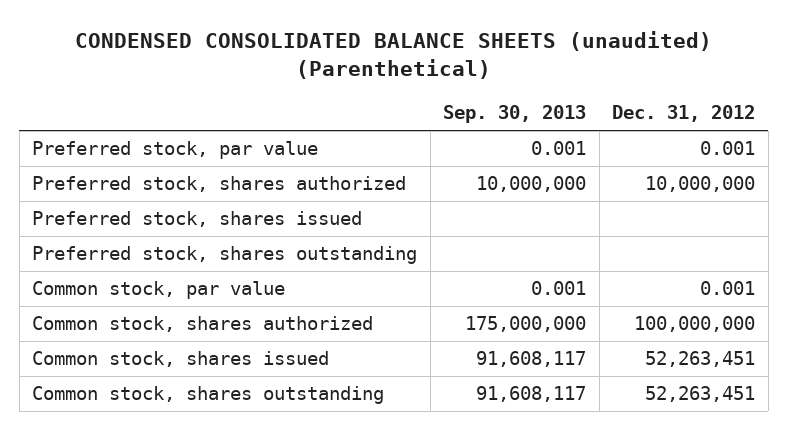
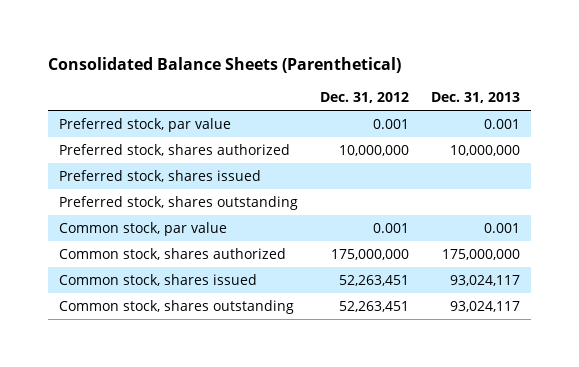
[74,30,712,80] CONDENSED CONSOLIDATED BALANCE SHEETS (unaudited) (Parenthetical) -> [48,57,402,74] Consolidated Balance Sheets (Parenthetical)
[443,105,587,124] Sep. 30, 2013 -> none
none -> [430,92,520,104] Dec. 31, 2013
[634,316,756,333] 100,000,000 -> [331,249,410,261] 175,000,000

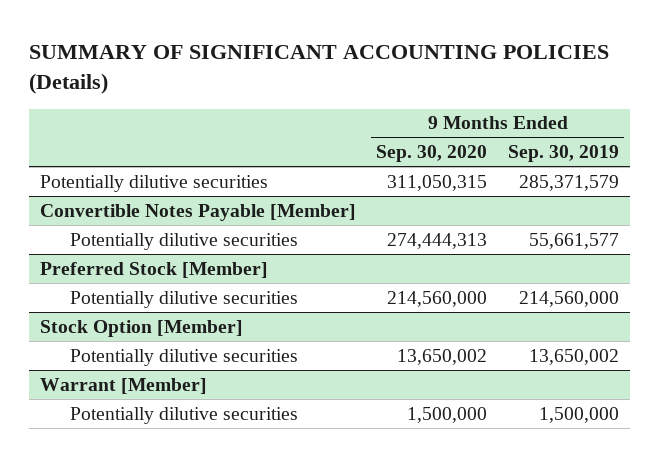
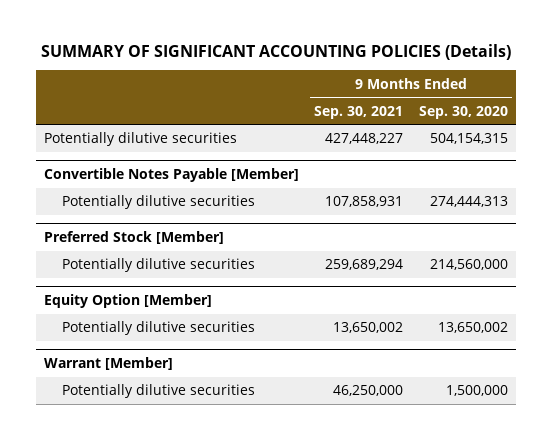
[508,145,620,163] Sep. 30, 2019 -> none
none -> [314,105,404,119] Sep. 30, 2021
[387,174,488,191] 311,050,315 -> [429,133,508,145] 504,154,315
[39,319,243,337] Stock Option [Member] -> [43,293,212,308] Equity Option [Member]

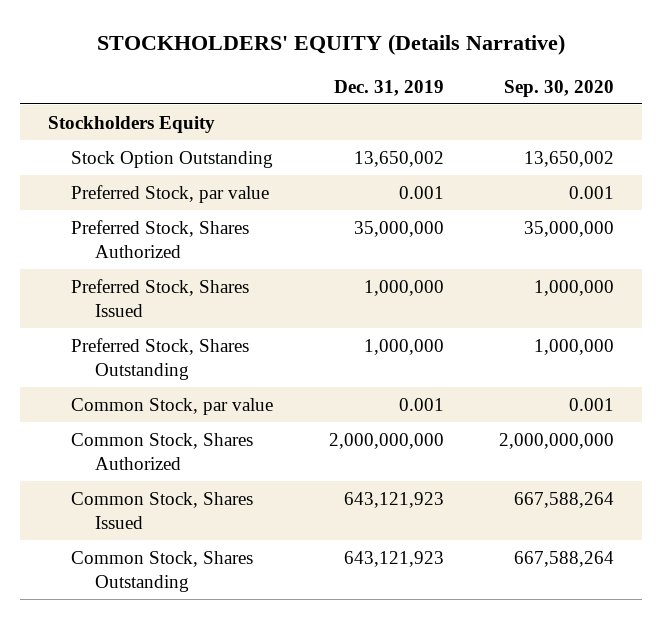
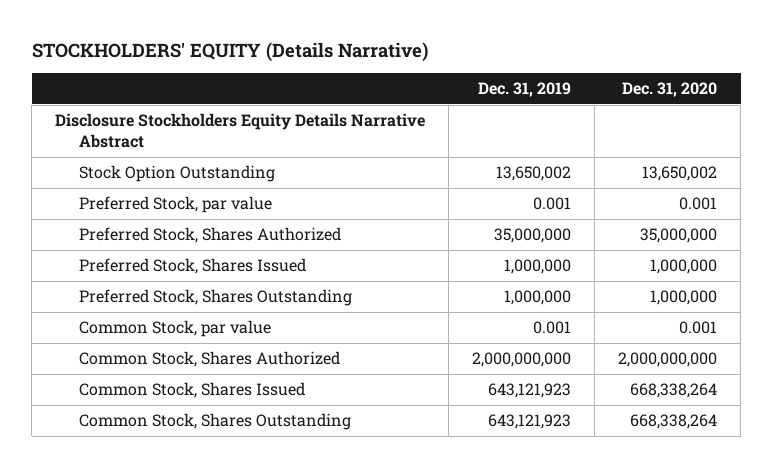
[504,79,615,97] Sep. 30, 2020 -> none
none -> [622,82,718,98] Dec. 31, 2020
[47,115,215,133] Stockholders Equity -> [55,113,426,148] Disclosure Stockholders Equity Details Narrative Abstract

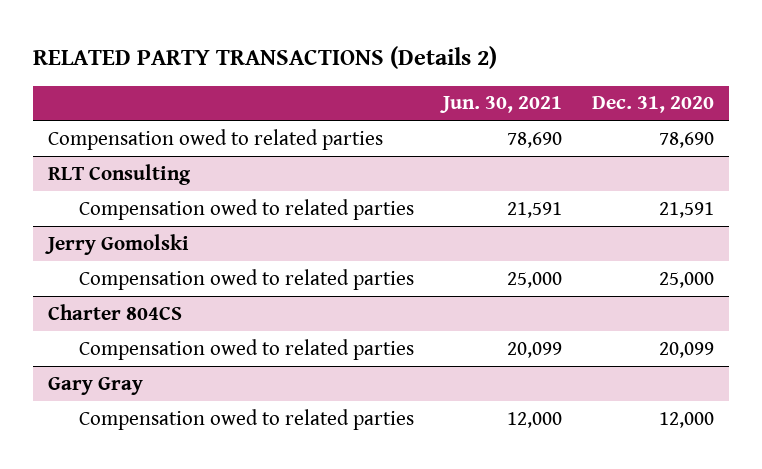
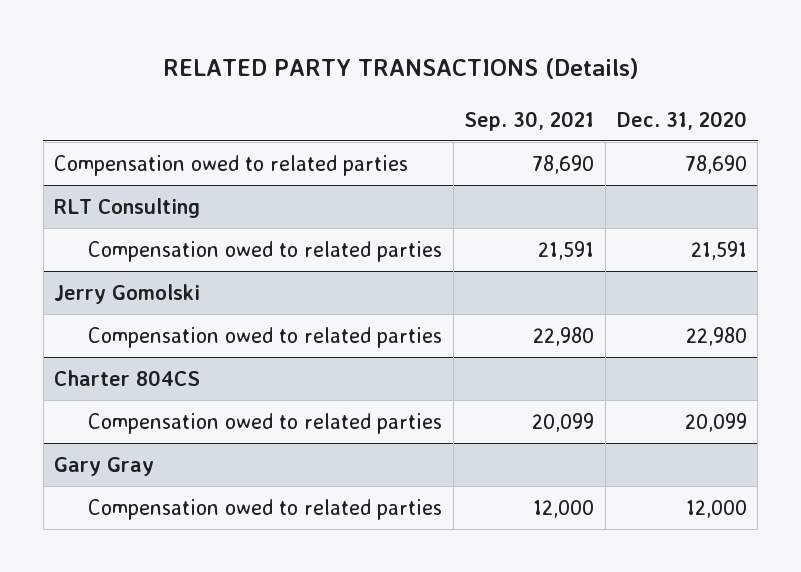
[33,46,498,70] RELATED PARTY TRANSACTIONS (Details 2) -> [162,58,639,80] RELATED PARTY TRANSACTIONS (Details)
[440,96,563,114] Jun. 30, 2021 -> none
none -> [464,110,595,131] Sep. 30, 2021
[658,271,714,288] 25,000 -> [685,326,747,346] 22,980

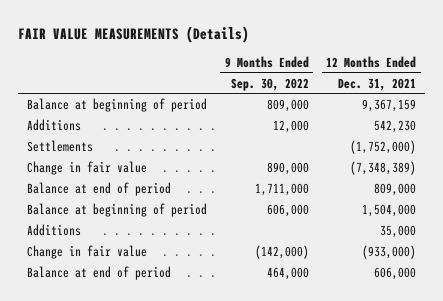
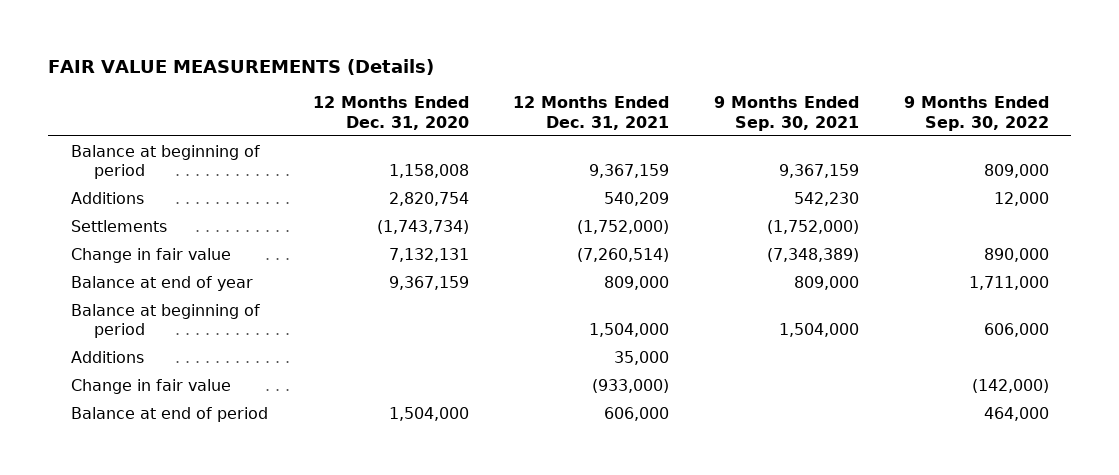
none -> [312,96,469,130] 12 Months Ended Dec. 31, 2020
none -> [713,96,859,131] 9 Months Ended Sep. 30, 2021
[374,120,417,134] 542,230 -> [604,191,670,206] 540,209
[350,161,417,176] (7,348,389) -> [577,247,670,262] (7,260,514)
[27,182,172,197] Balance at end of period -> [70,275,253,291] Balance at end of year

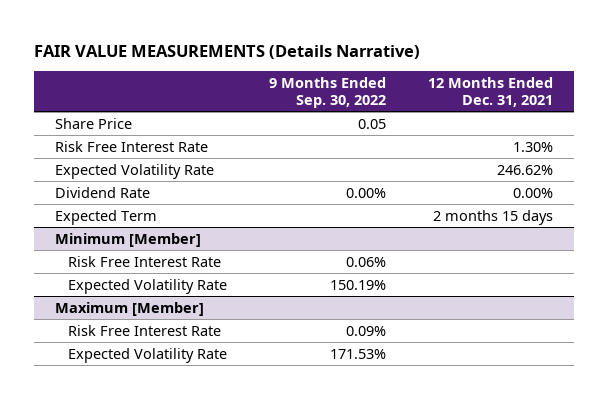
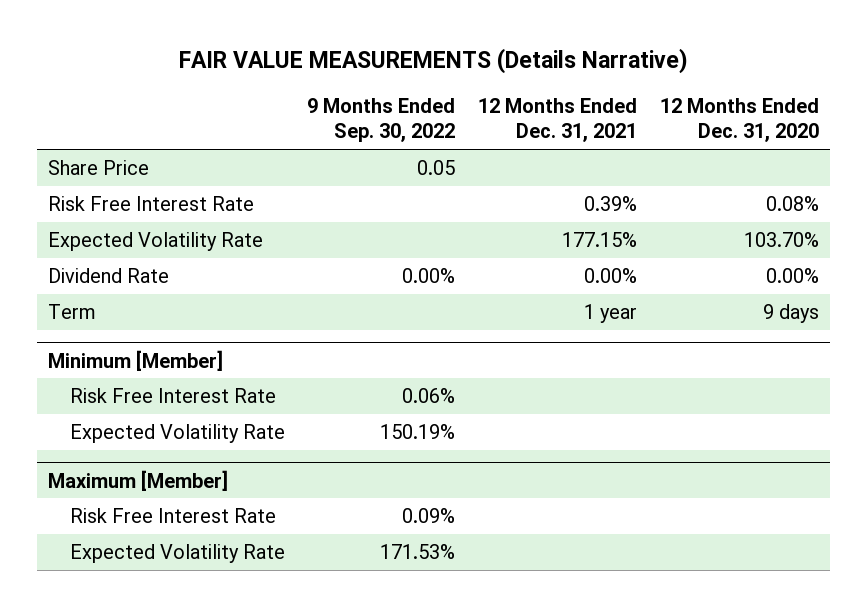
none -> [660,98,820,143] 12 Months Ended Dec. 31, 2020
[513,141,554,152] 1.30% -> [584,196,638,212] 0.39%
[497,164,554,175] 246.62% -> [562,232,638,248] 177.15%
[55,209,158,225] Expected Term -> [48,304,97,320] Term
[433,209,554,225] 2 months 15 days -> [584,304,638,324] 1 year

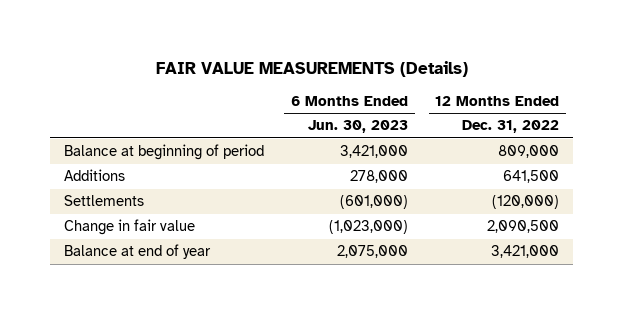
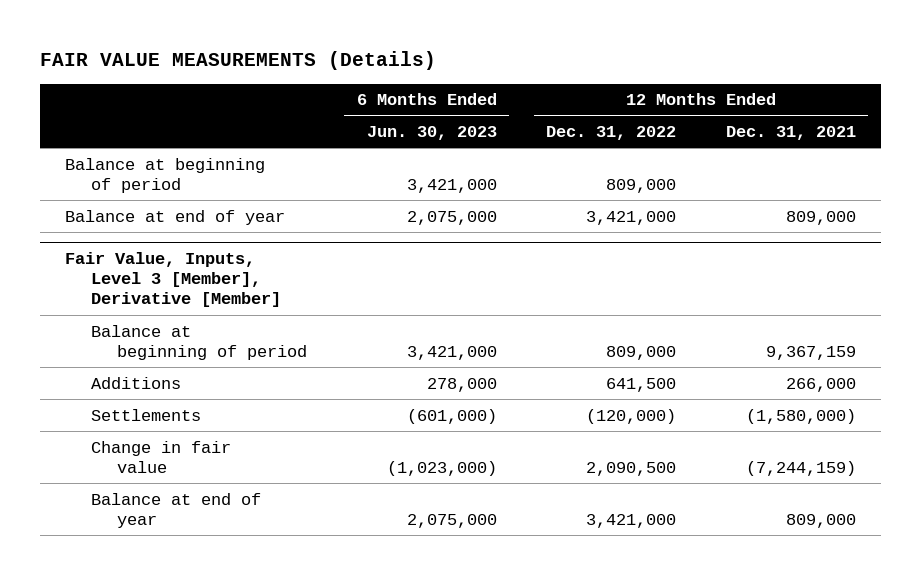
none -> [725,125,856,140] Dec. 31, 2021
none -> [64,209,285,225] Balance at end of year
none -> [64,251,281,308] Fair Value, Inputs, Level 3 [Member], Derivative [Member]
none -> [90,324,308,360] Balance at beginning of period

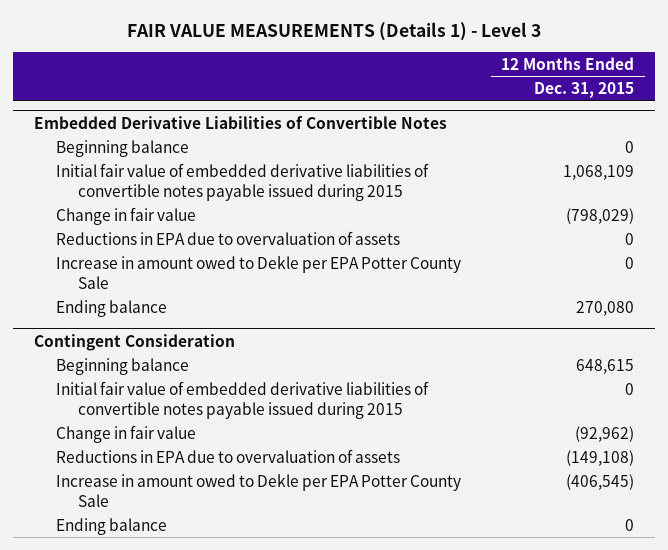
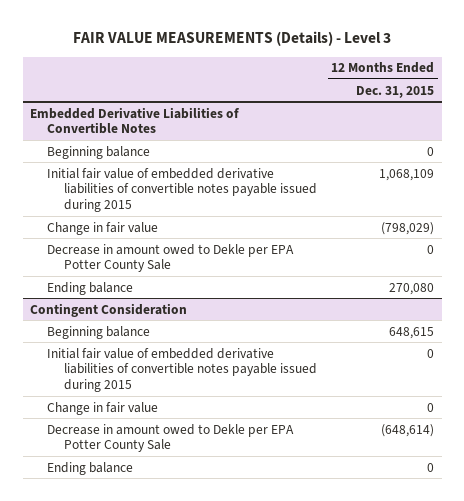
[126,22,541,42] FAIR VALUE MEASUREMENTS (Details 1) - Level 3 -> [73,31,392,47] FAIR VALUE MEASUREMENTS (Details) - Level 3
[55,230,400,245] Reductions in EPA due to overvaluation of assets -> none
[55,255,461,289] Increase in amount owed to Dekle per EPA Potter County Sale -> [46,243,294,273] Decrease in amount owed to Dekle per EPA Potter County Sale
[55,448,400,463] Reductions in EPA due to overvaluation of assets -> none
[575,425,635,442] (92,962) -> [427,402,435,412] 0
[55,473,461,507] Increase in amount owed to Dekle per EPA Potter County Sale -> [46,423,294,453] Decrease in amount owed to Dekle per EPA Potter County Sale
[566,473,635,490] (406,545) -> [381,423,435,437] (648,614)

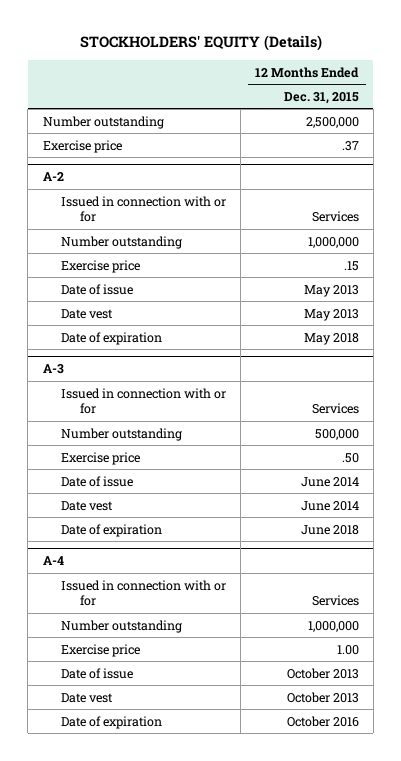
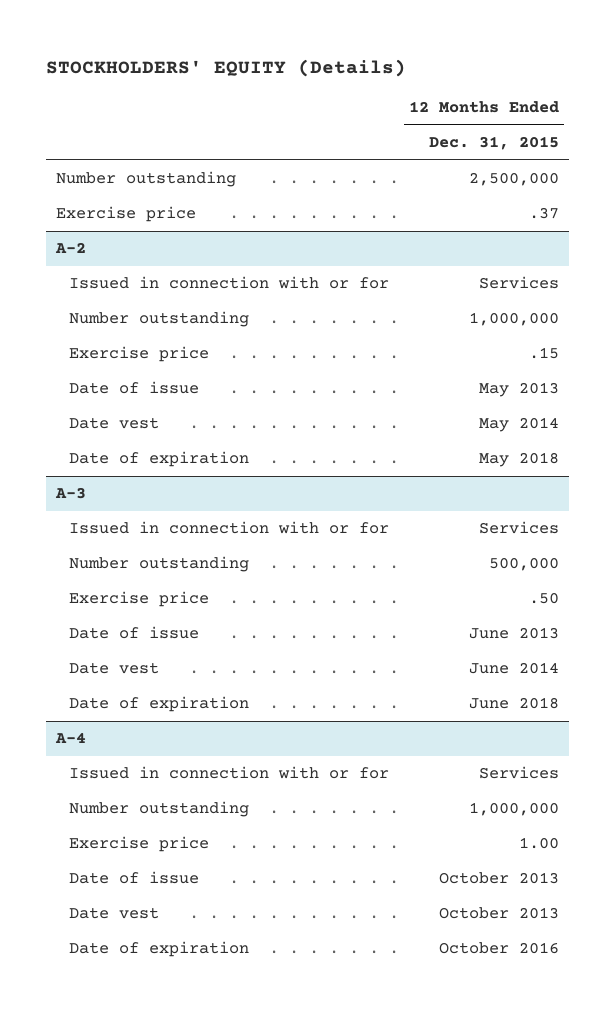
[303,308,359,321] May 2013 -> [478,417,559,433] May 2014
[300,476,359,487] June 2014 -> [468,627,559,640] June 2013

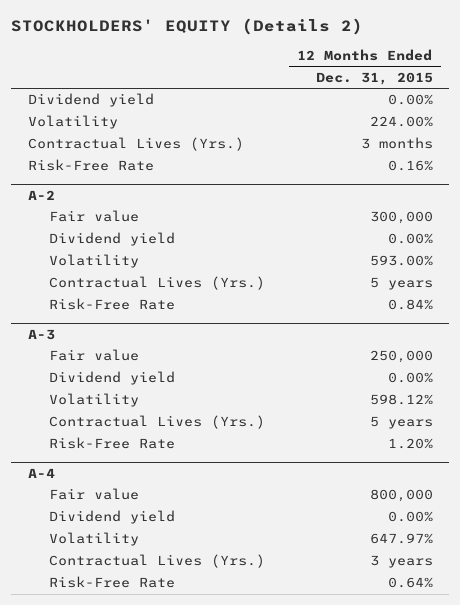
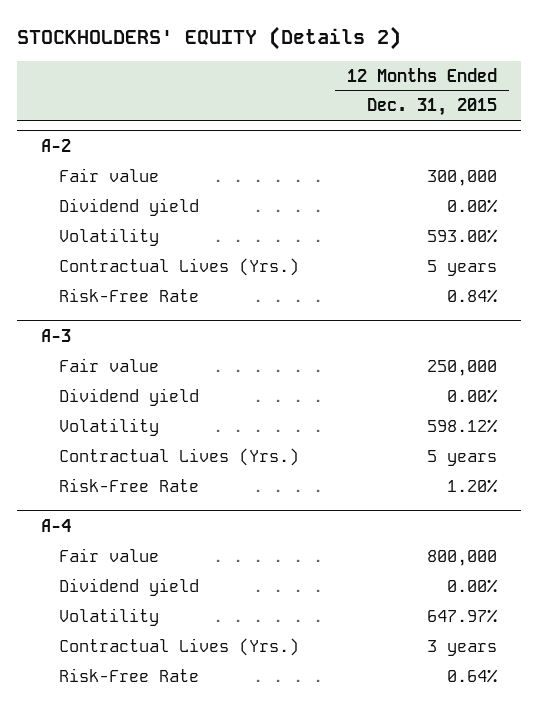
[27,93,154,108] Dividend yield -> none
[27,115,118,130] Volatility -> none
[27,137,244,152] Contractual Lives (Yrs.) -> none
[27,159,154,172] Risk-Free Rate -> none

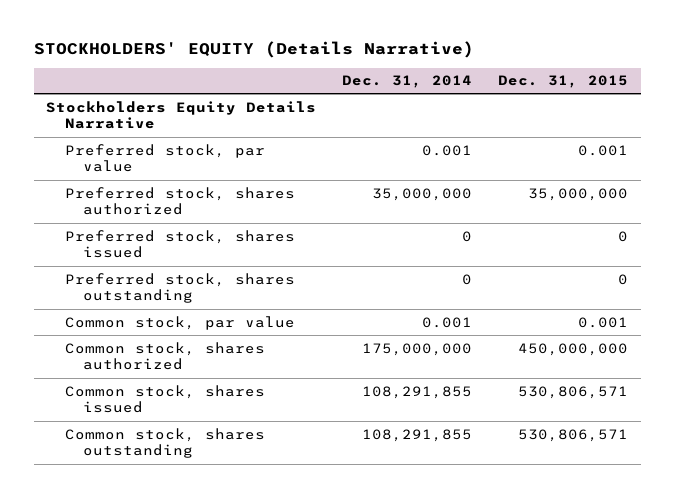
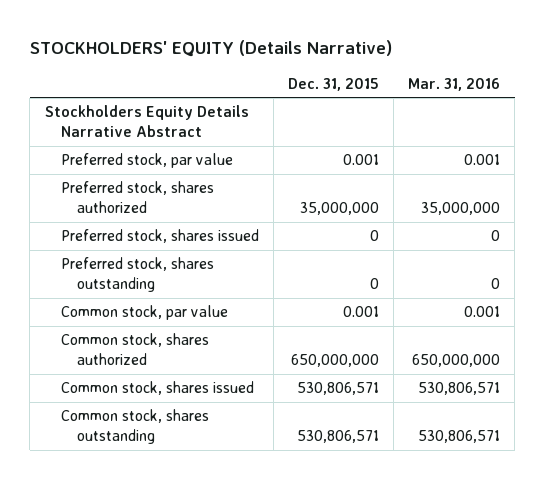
[342,75,473,89] Dec. 31, 2014 -> none
none -> [408,77,501,91] Mar. 31, 2016
[46,100,317,130] Stockholders Equity Details Narrative -> [44,105,249,137] Stockholders Equity Details Narrative Abstract
[518,342,629,356] 450,000,000 -> [291,353,380,367] 650,000,000

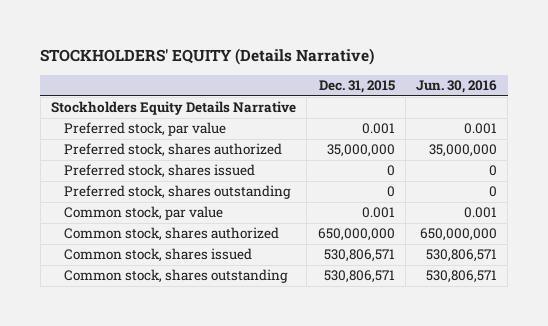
[408,77,501,91] Mar. 31, 2016 -> none
none -> [416,80,498,94] Jun. 30, 2016
[44,105,249,137] Stockholders Equity Details Narrative Abstract -> [51,101,297,116] Stockholders Equity Details Narrative

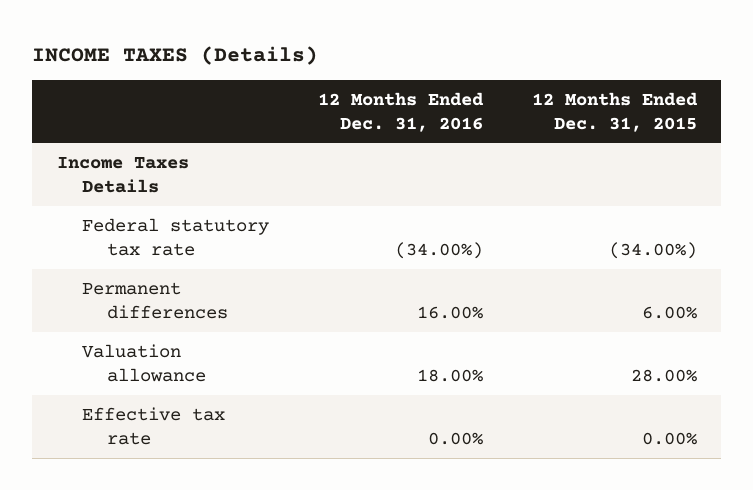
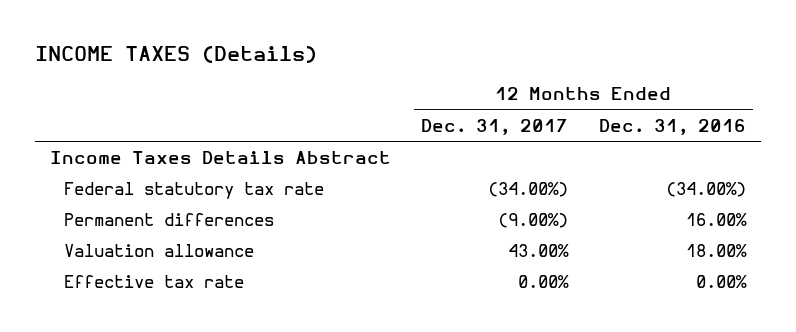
[531,91,698,132] 12 Months Ended Dec. 31, 2015 -> none
none -> [421,118,569,135] Dec. 31, 2017
[56,156,189,193] Income Taxes Details -> [49,151,391,165] Income Taxes Details Abstract

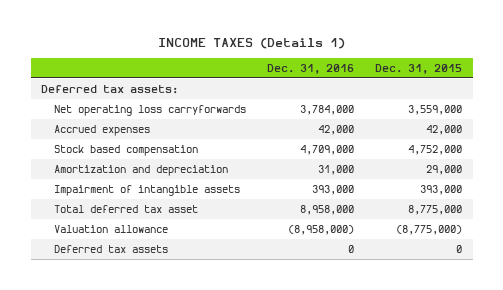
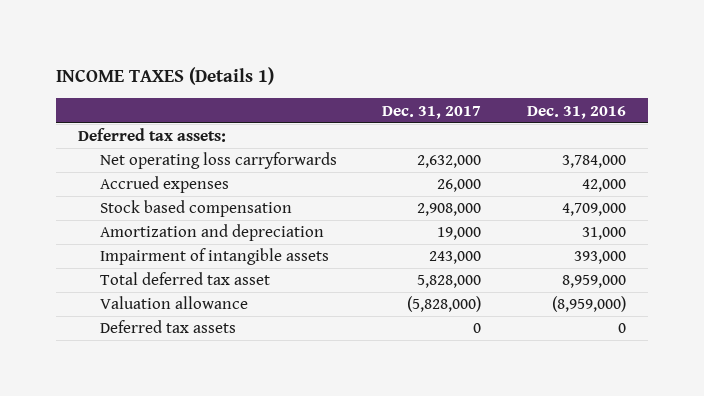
[375,63,463,74] Dec. 31, 2015 -> none
none -> [382,105,482,119] Dec. 31, 2017
[300,205,355,216] 8,958,000 -> [561,275,626,289] 8,959,000
[288,225,355,236] (8,958,000) -> [551,296,626,313] (8,959,000)

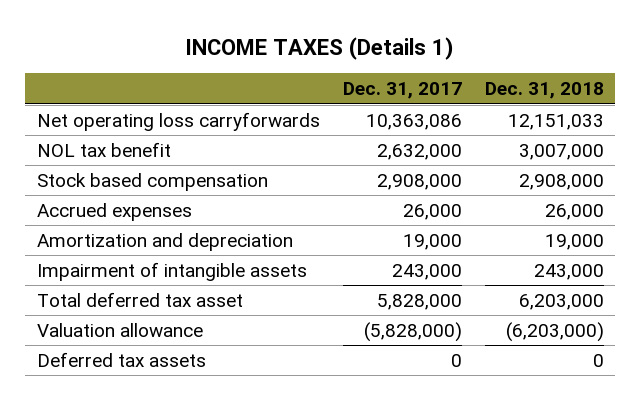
[526,105,626,119] Dec. 31, 2016 -> none
none -> [484,82,604,100] Dec. 31, 2018
[78,128,227,143] Deferred tax assets: -> none
[417,155,482,169] 2,632,000 -> [365,113,462,130] 10,363,086
none -> [36,141,171,157] NOL tax benefit
[100,176,230,194] Accrued expenses -> [36,202,192,221] Accrued expenses

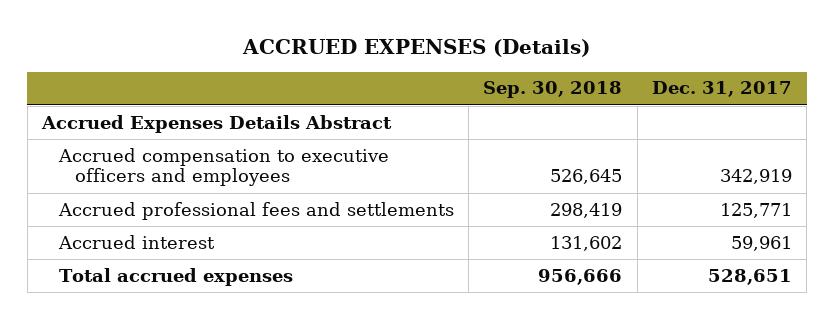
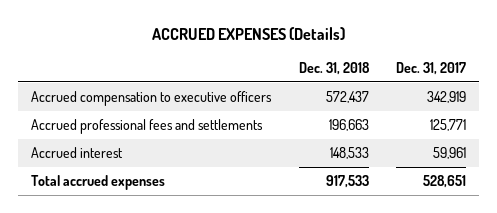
[483,81,623,99] Sep. 30, 2018 -> none
none -> [298,61,370,75] Dec. 31, 2018
[41,114,393,133] Accrued Expenses Details Abstract -> none
[57,147,389,187] Accrued compensation to executive officers and employees -> [31,91,273,107] Accrued compensation to executive officers

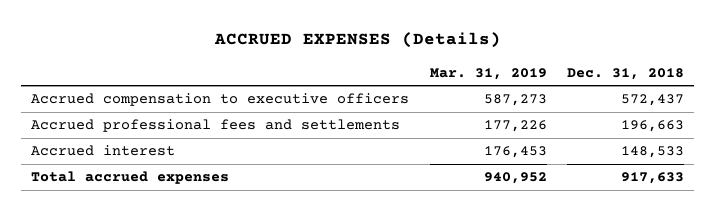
[395,61,466,75] Dec. 31, 2017 -> none
none -> [429,67,547,80] Mar. 31, 2019
[325,175,369,189] 917,533 -> [621,172,685,185] 917,633

